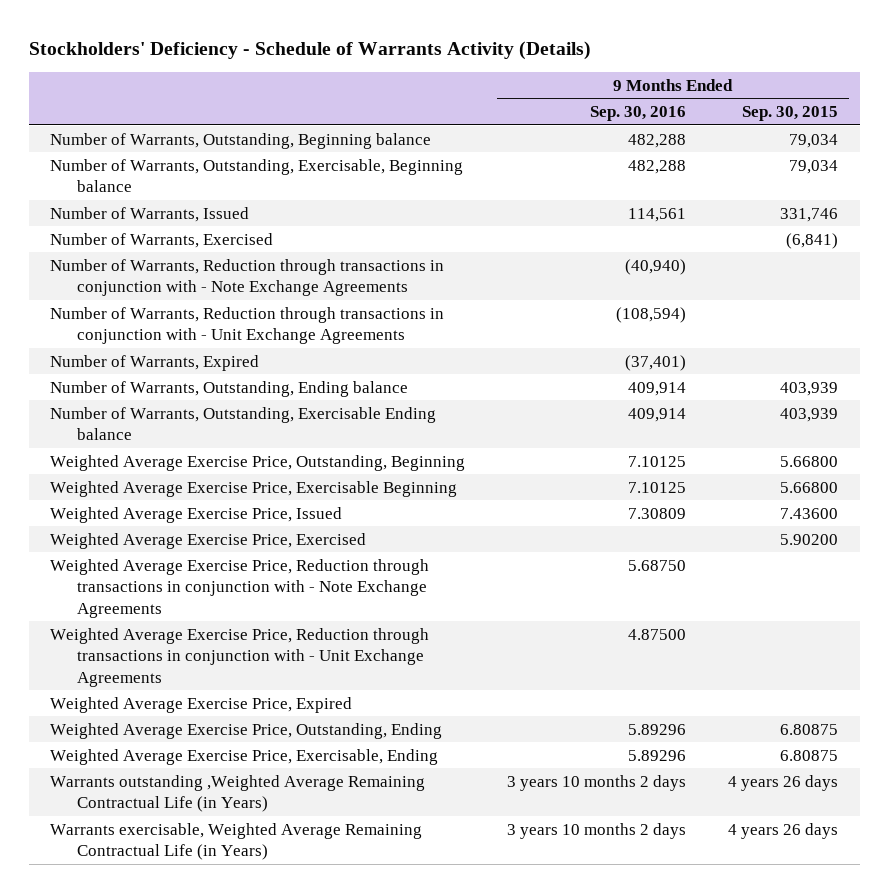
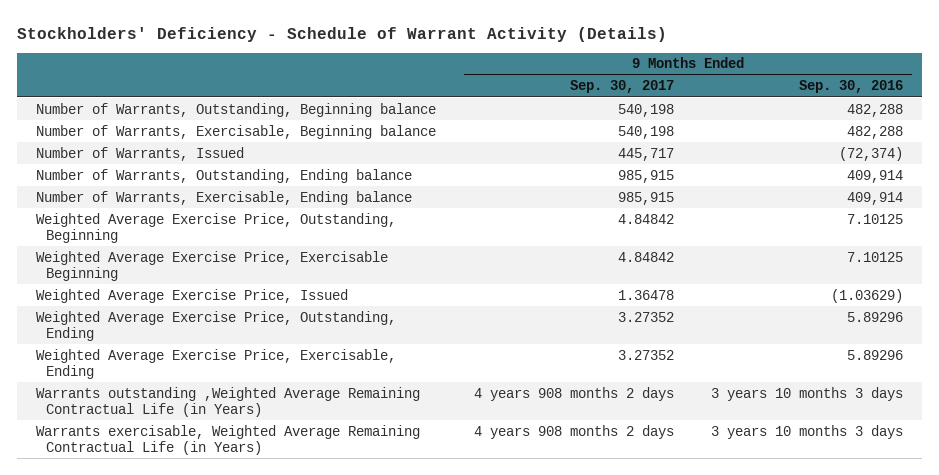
[28,41,591,61] Stockholders' Deficiency - Schedule of Warrants Activity (Details) -> [17,26,668,42] Stockholders' Deficiency - Schedule of Warrant Activity (Details)
[742,106,839,122] Sep. 30, 2015 -> none
none -> [569,80,674,94] Sep. 30, 2017
[49,232,273,248] Number of Warrants, Exercised -> none
[49,258,444,297] Number of Warrants, Reduction through transactions in conjunction with - Note Exchange Agreements -> none
[49,306,444,345] Number of Warrants, Reduction through transactions in conjunction with - Unit Exchange Agreements -> none
[49,354,259,371] Number of Warrants, Expired -> none
[49,158,463,193] Number of Warrants, Outstanding, Exercisable, Beginning balance -> [36,124,437,139] Number of Warrants, Exercisable, Beginning balance
[628,207,687,222] 114,561 -> [839,146,904,161] (72,374)
[49,406,436,441] Number of Warrants, Outstanding, Exercisable Ending balance -> [36,190,413,205] Number of Warrants, Exercisable, Ending balance
[49,532,366,549] Weighted Average Exercise Price, Exercised -> none
[49,558,429,618] Weighted Average Exercise Price, Reduction through transactions in conjunction with - Note Exchange Agreements -> none
[49,627,429,687] Weighted Average Exercise Price, Reduction through transactions in conjunction with - Unit Exchange Agreements -> none
[49,696,352,713] Weighted Average Exercise Price, Expired -> none
[628,507,687,519] 7.30809 -> [831,288,904,303] (1.03629)
[507,774,687,791] 3 years 10 months 2 days -> [711,386,904,401] 3 years 10 months 3 days
[507,822,687,839] 3 years 10 months 2 days -> [711,424,904,439] 3 years 10 months 3 days

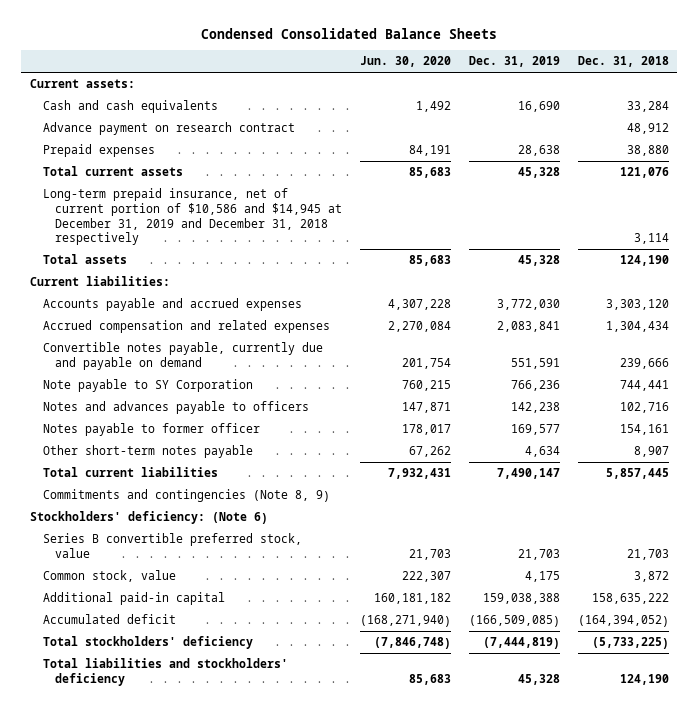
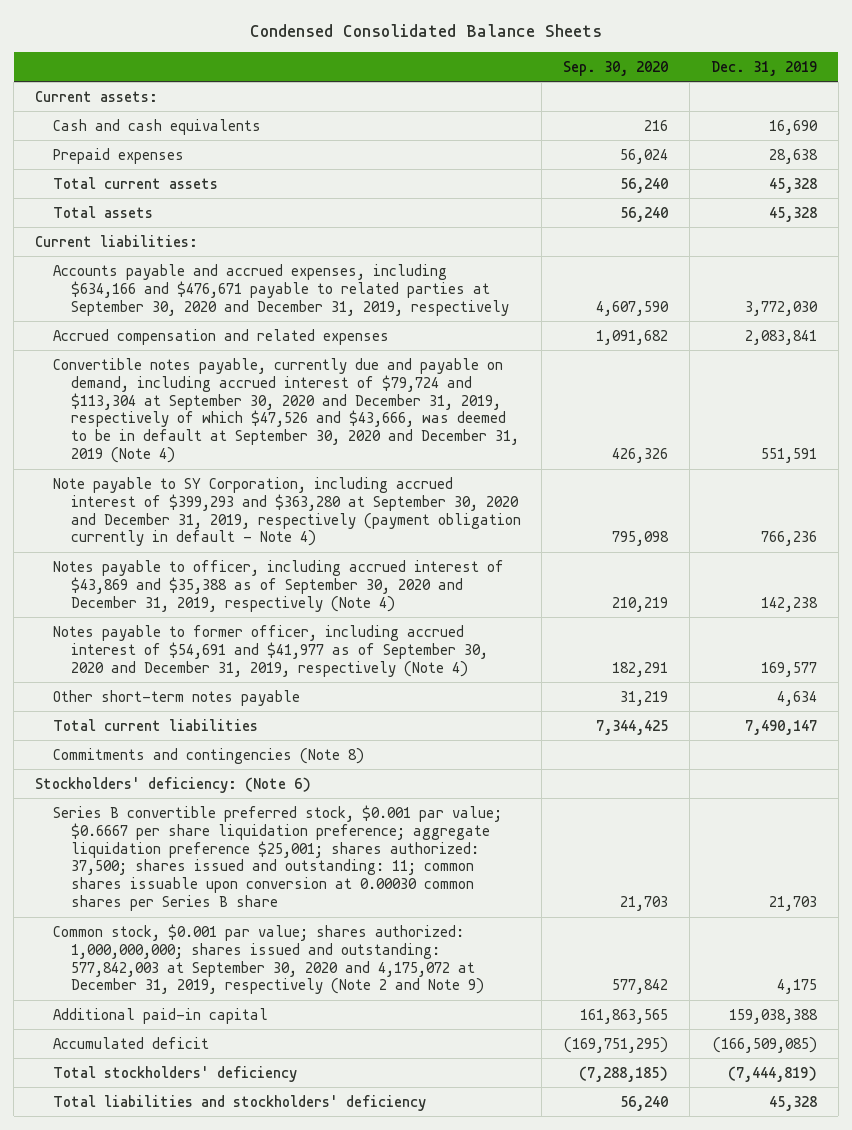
[359,56,451,68] Jun. 30, 2020 -> none
[577,56,669,68] Dec. 31, 2018 -> none
none -> [563,60,669,76] Sep. 30, 2020
[42,122,295,136] Advance payment on research contract -> none
[42,188,343,246] Long-term prepaid insurance, net of current portion of $10,586 and $14,945 at December 31, 2019 and December 31, 2018 respectively -> none
[42,298,302,312] Accounts payable and accrued expenses -> [52,263,509,316] Accounts payable and accrued expenses, including $634,166 and $476,671 payable to related parties at September 30, 2020 and December 31, 2019, respectively
[42,342,323,370] Convertible notes payable, currently due and payable on demand -> [52,357,519,464] Convertible notes payable, currently due and payable on demand, including accrued interest of $79,724 and $113,304 at September 30, 2020 and December 31, 2019, respectively of which $47,526 and $43,666, was deemed to be in default at September 30, 2020 and December 31, 2019 (Note 4)
[42,379,253,393] Note payable to SY Corporation -> [52,476,521,547] Note payable to SY Corporation, including accrued interest of $399,293 and $363,280 at September 30, 2020 and December 31, 2019, respectively (payment obligation currently in default - Note 4)
[42,401,309,415] Notes and advances payable to officers -> [52,559,504,612] Notes payable to officer, including accrued interest of $43,869 and $35,388 as of September 30, 2020 and December 31, 2019, respectively (Note 4)
[42,423,260,437] Notes payable to former officer -> [52,624,488,677] Notes payable to former officer, including accrued interest of $54,691 and $41,977 as of September 30, 2020 and December 31, 2019, respectively (Note 4)
[42,489,330,503] Commitments and contingencies (Note 8, 9) -> [52,747,364,764] Commitments and contingencies (Note 8)
[42,533,302,558] Series B convertible preferred stock, value -> [52,804,502,912] Series B convertible preferred stock, $0.001 par value; $0.6667 per share liquidation preference; aggregate liquidation preference $25,001; shares authorized: 37,500; shares issued and outstanding: 11; common shares issuable upon conversion at 0.00030 common shares per Series B share
[42,570,176,583] Common stock, value -> [52,923,484,995] Common stock, $0.001 par value; shares authorized: 1,000,000,000; shares issued and outstanding: 577,842,003 at September 30, 2020 and 4,175,072 at December 31, 2019, respectively (Note 2 and Note 9)

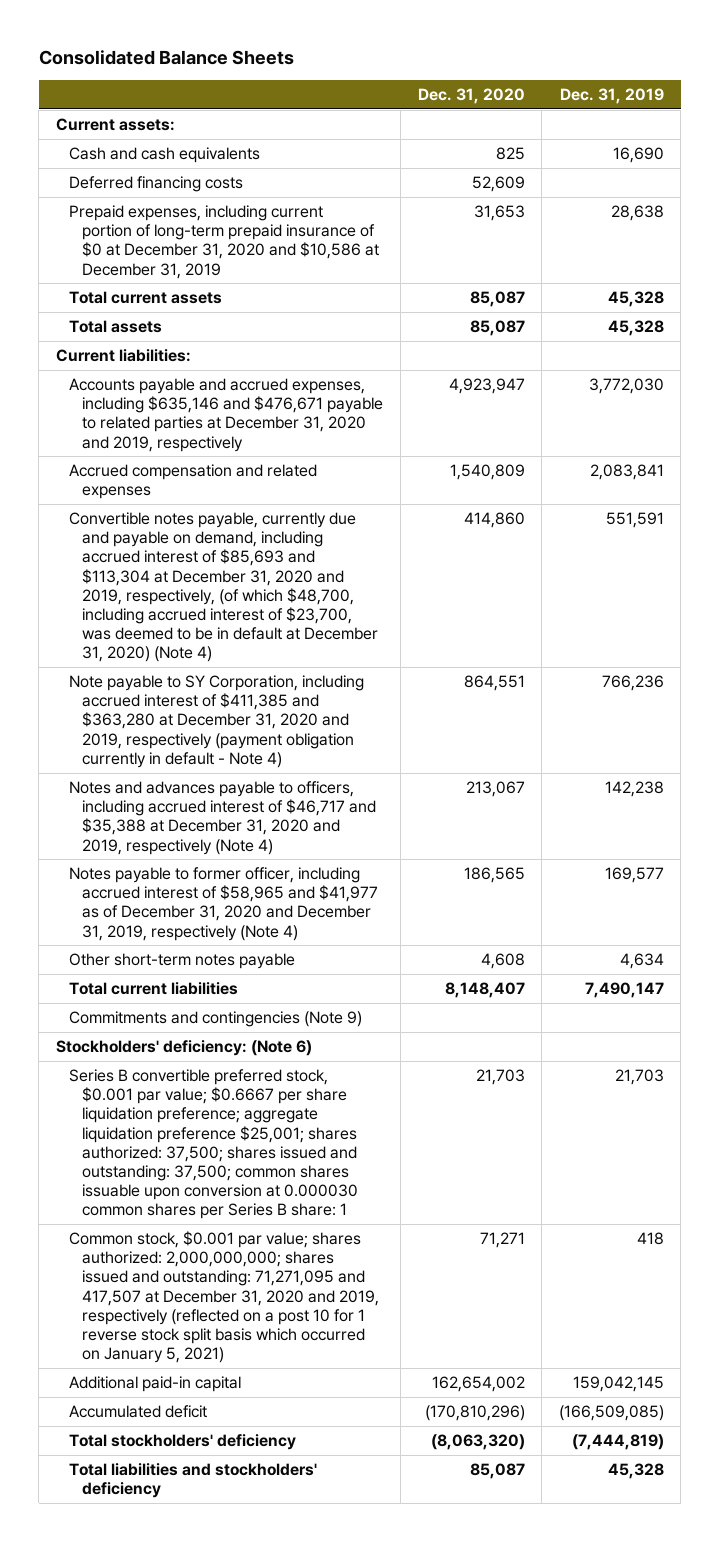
[249,23,602,37] Condensed Consolidated Balance Sheets -> [38,49,294,65] Consolidated Balance Sheets
[563,60,669,76] Sep. 30, 2020 -> none
none -> [417,87,525,104] Dec. 31, 2020
none -> [69,176,244,193] Deferred financing costs
[52,147,184,164] Prepaid expenses -> [69,205,380,279] Prepaid expenses, including current portion of long-term prepaid insurance of $0 at December 31, 2020 and $10,586 at December 31, 2019
[52,263,509,316] Accounts payable and accrued expenses, including $634,166 and $476,671 payable to related parties at September 30, 2020 and December 31, 2019, respectively -> [69,378,384,452] Accounts payable and accrued expenses, including $635,146 and $476,671 payable to related parties at December 31, 2020 and 2019, respectively
[52,357,519,464] Convertible notes payable, currently due and payable on demand, including accrued interest of $79,724 and $113,304 at September 30, 2020 and December 31, 2019, respectively of which $47,526 and $43,666, was deemed to be in default at September 30, 2020 and December 31, 2019 (Note 4) -> [69,512,379,663] Convertible notes payable, currently due and payable on demand, including accrued interest of $85,693 and $113,304 at December 31, 2020 and 2019, respectively, (of which $48,700, including accrued interest of $23,700, was deemed to be in default at December 31, 2020) (Note 4)
[52,476,521,547] Note payable to SY Corporation, including accrued interest of $399,293 and $363,280 at September 30, 2020 and December 31, 2019, respectively (payment obligation currently in default - Note 4) -> [69,675,365,768] Note payable to SY Corporation, including accrued interest of $411,385 and $363,280 at December 31, 2020 and 2019, respectively (payment obligation currently in default - Note 4)
[52,559,504,612] Notes payable to officer, including accrued interest of $43,869 and $35,388 as of September 30, 2020 and December 31, 2019, respectively (Note 4) -> [69,781,377,855] Notes and advances payable to officers, including accrued interest of $46,717 and $35,388 at December 31, 2020 and 2019, respectively (Note 4)
[52,624,488,677] Notes payable to former officer, including accrued interest of $54,691 and $41,977 as of September 30, 2020 and December 31, 2019, respectively (Note 4) -> [69,867,379,941] Notes payable to former officer, including accrued interest of $58,965 and $41,977 as of December 31, 2020 and December 31, 2019, respectively (Note 4)
[52,747,364,764] Commitments and contingencies (Note 8) -> [69,1011,363,1028] Commitments and contingencies (Note 9)
[52,804,502,912] Series B convertible preferred stock, $0.001 par value; $0.6667 per share liquidation preference; aggregate liquidation preference $25,001; shares authorized: 37,500; shares issued and outstanding: 11; common shares issuable upon conversion at 0.00030 common shares per Series B share -> [69,1069,359,1220] Series B convertible preferred stock, $0.001 par value; $0.6667 per share liquidation preference; aggregate liquidation preference $25,001; shares authorized: 37,500; shares issued and outstanding: 37,500; common shares issuable upon conversion at 0.000030 common shares per Series B share: 1
[52,923,484,995] Common stock, $0.001 par value; shares authorized: 1,000,000,000; shares issued and outstanding: 577,842,003 at September 30, 2020 and 4,175,072 at December 31, 2019, respectively (Note 2 and Note 9) -> [69,1231,380,1364] Common stock, $0.001 par value; shares authorized: 2,000,000,000; shares issued and outstanding: 71,271,095 and 417,507 at December 31, 2020 and 2019, respectively (reflected on a post 10 for 1 reverse stock split basis which occurred on January 5, 2021)
[776,979,817,995] 4,175 -> [636,1232,664,1246] 418
[728,1008,818,1024] 159,038,388 -> [572,1376,664,1393] 159,042,145

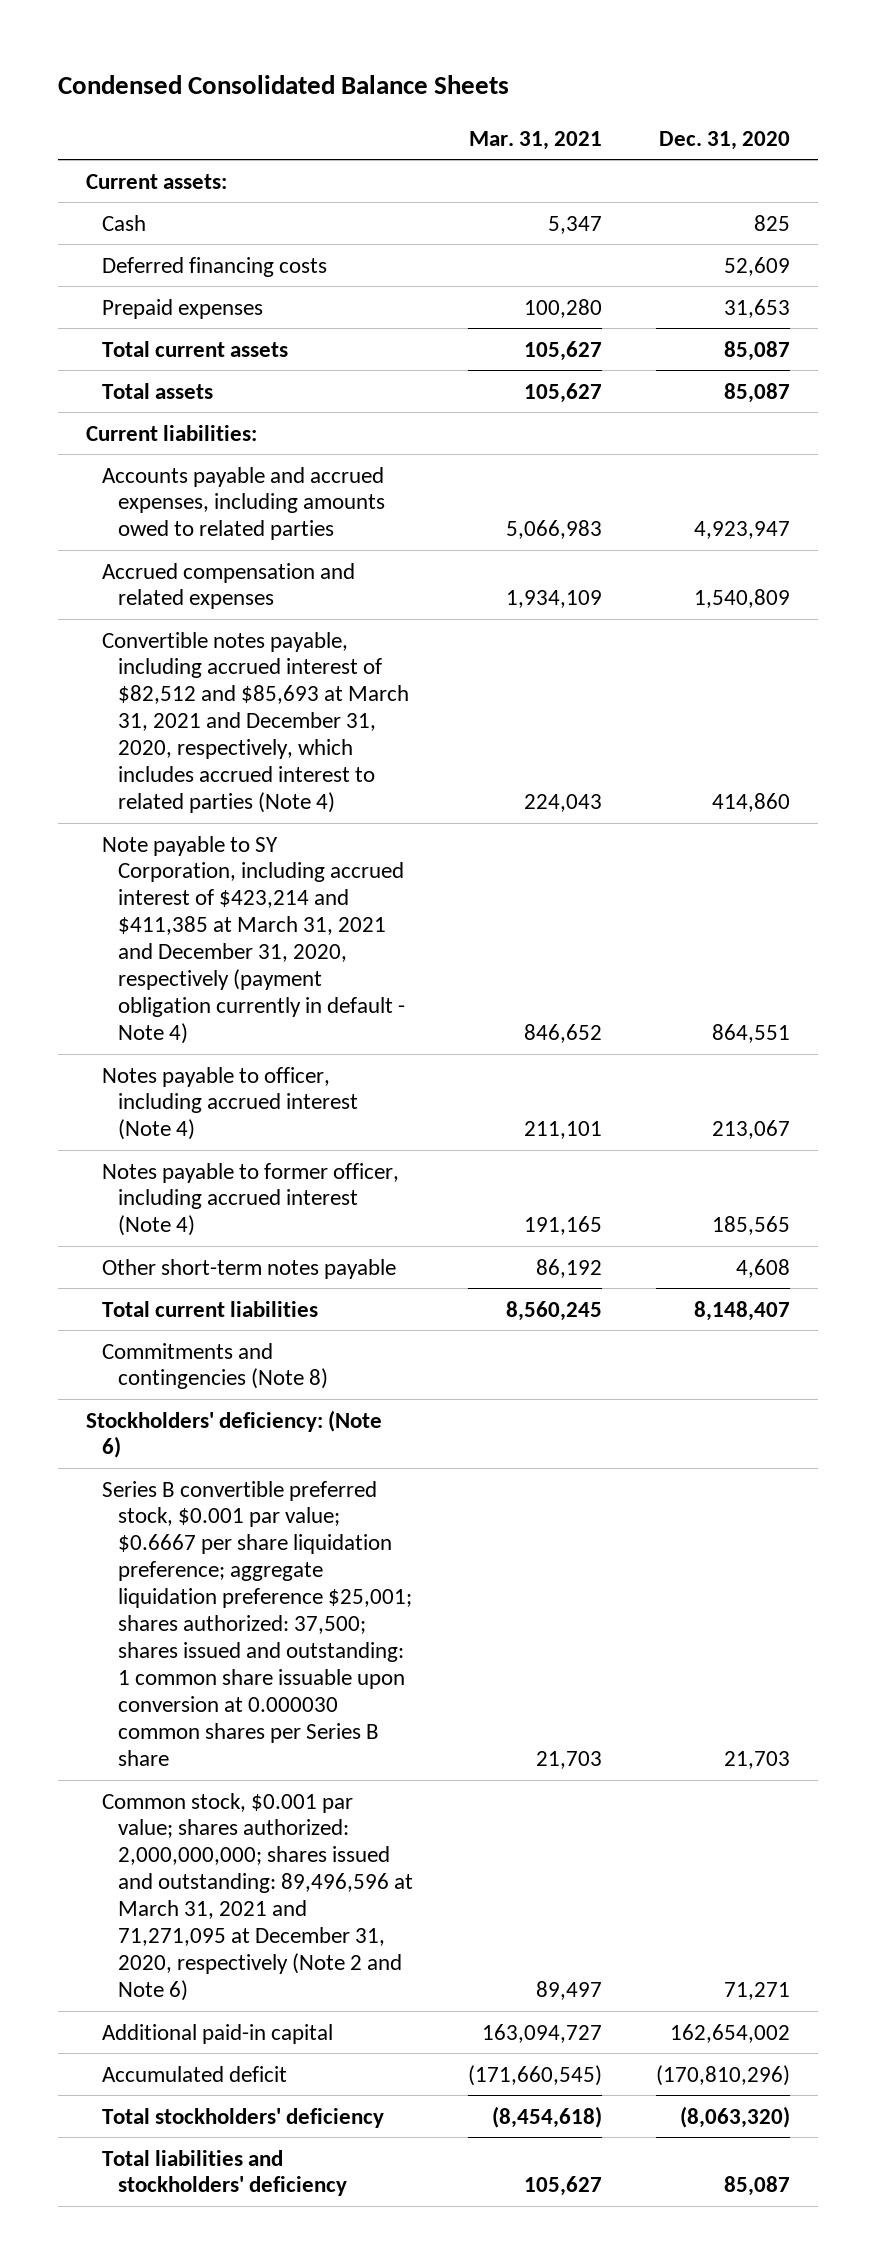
[38,49,294,65] Consolidated Balance Sheets -> [58,75,510,95] Condensed Consolidated Balance Sheets
[559,87,664,104] Dec. 31, 2019 -> none
none -> [468,130,602,150] Mar. 31, 2021
[69,147,261,164] Cash and cash equivalents -> [101,214,146,231] Cash
[69,205,380,279] Prepaid expenses, including current portion of long-term prepaid insurance of $0 at December 31, 2020 and $10,586 at December 31, 2019 -> [101,298,263,319] Prepaid expenses
[69,378,384,452] Accounts payable and accrued expenses, including $635,146 and $476,671 payable to related parties at December 31, 2020 and 2019, respectively -> [101,466,386,541] Accounts payable and accrued expenses, including amounts owed to related parties
[69,512,379,663] Convertible notes payable, currently due and payable on demand, including accrued interest of $85,693 and $113,304 at December 31, 2020 and 2019, respectively, (of which $48,700, including accrued interest of $23,700, was deemed to be in default at December 31, 2020) (Note 4) -> [101,631,410,814] Convertible notes payable, including accrued interest of $82,512 and $85,693 at March 31, 2021 and December 31, 2020, respectively, which includes accrued interest to related parties (Note 4)
[69,675,365,768] Note payable to SY Corporation, including accrued interest of $411,385 and $363,280 at December 31, 2020 and 2019, respectively (payment obligation currently in default - Note 4) -> [101,835,406,1045] Note payable to SY Corporation, including accrued interest of $423,214 and $411,385 at March 31, 2021 and December 31, 2020, respectively (payment obligation currently in default - Note 4)
[69,781,377,855] Notes and advances payable to officers, including accrued interest of $46,717 and $35,388 at December 31, 2020 and 2019, respectively (Note 4) -> [101,1066,359,1141] Notes payable to officer, including accrued interest (Note 4)
[69,867,379,941] Notes payable to former officer, including accrued interest of $58,965 and $41,977 as of December 31, 2020 and December 31, 2019, respectively (Note 4) -> [101,1162,399,1237] Notes payable to former officer, including accrued interest (Note 4)
[463,867,525,884] 186,565 -> [712,1216,791,1236] 185,565
[69,1011,363,1028] Commitments and contingencies (Note 9) -> [101,1342,329,1390] Commitments and contingencies (Note 8)
[69,1069,359,1220] Series B convertible preferred stock, $0.001 par value; $0.6667 per share liquidation preference; aggregate liquidation preference $25,001; shares authorized: 37,500; shares issued and outstanding: 37,500; common shares issuable upon conversion at 0.000030 common shares per Series B share: 1 -> [101,1480,413,1766] Series B convertible preferred stock, $0.001 par value; $0.6667 per share liquidation preference; aggregate liquidation preference $25,001; shares authorized: 37,500; shares issued and outstanding: 1 common share issuable upon conversion at 0.000030 common shares per Series B share
[69,1231,380,1364] Common stock, $0.001 par value; shares authorized: 2,000,000,000; shares issued and outstanding: 71,271,095 and 417,507 at December 31, 2020 and 2019, respectively (reflected on a post 10 for 1 reverse stock split basis which occurred on January 5, 2021) -> [101,1792,414,2002] Common stock, $0.001 par value; shares authorized: 2,000,000,000; shares issued and outstanding: 89,496,596 at March 31, 2021 and 71,271,095 at December 31, 2020, respectively (Note 2 and Note 6)

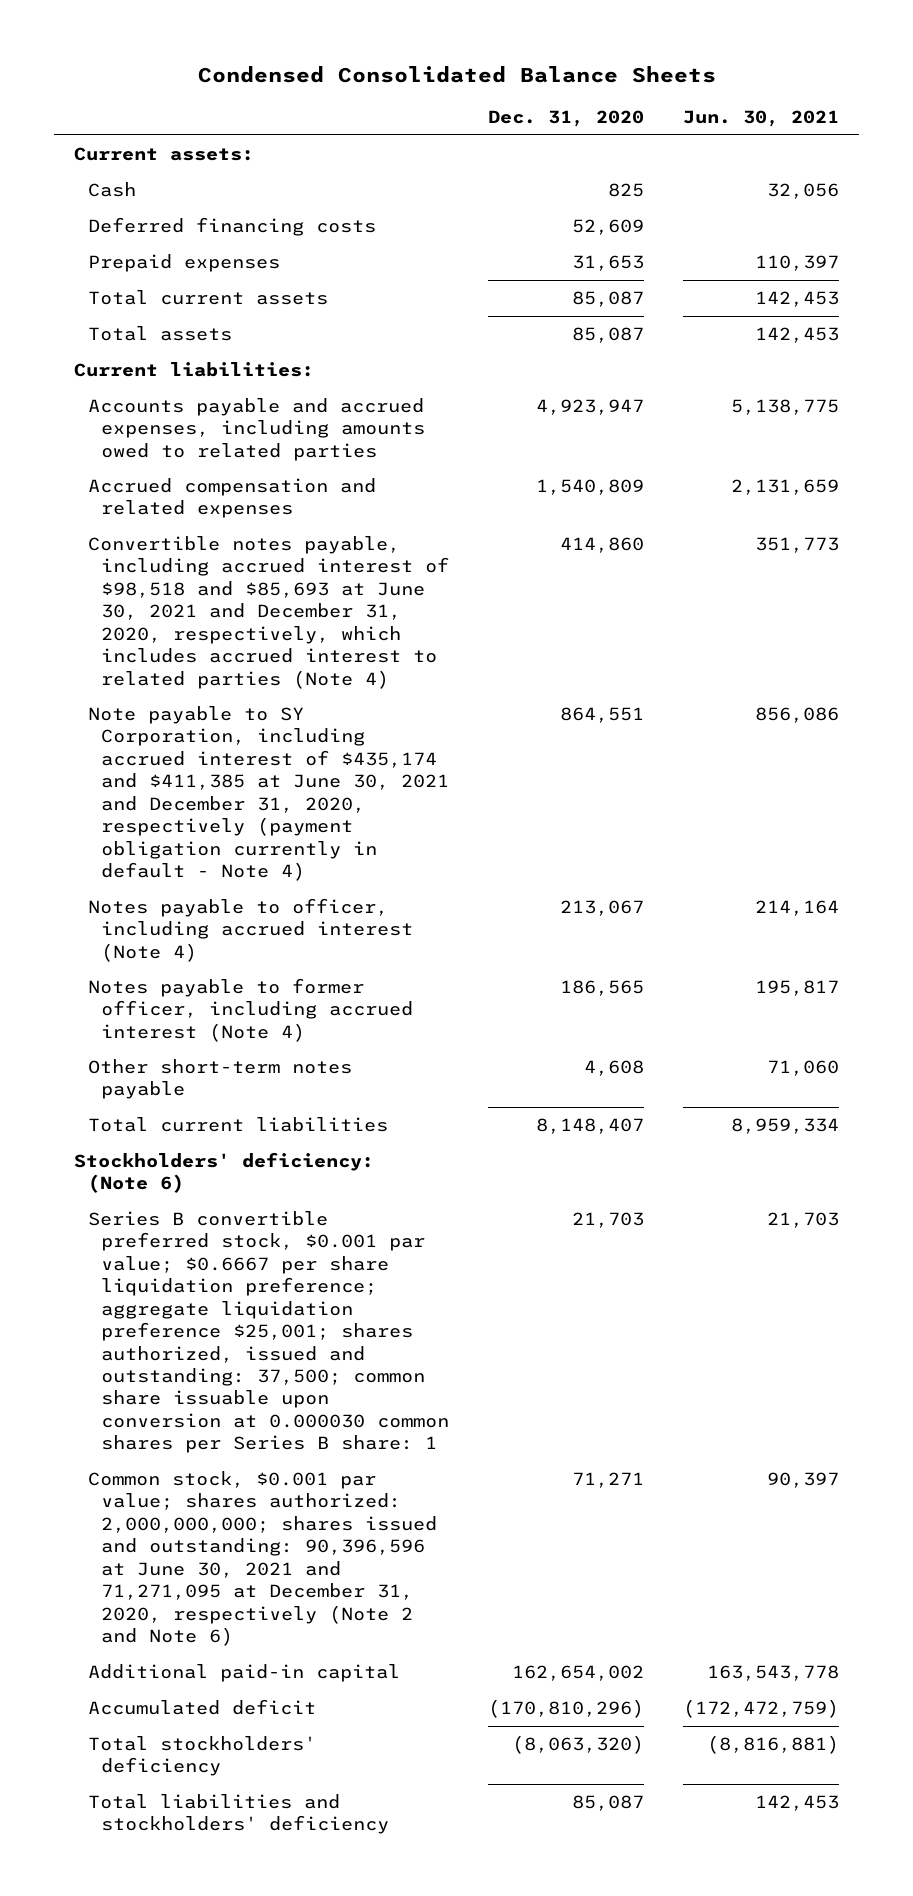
[468,130,602,150] Mar. 31, 2021 -> none
none -> [683,110,840,128] Jun. 30, 2021
[101,631,410,814] Convertible notes payable, including accrued interest of $82,512 and $85,693 at March 31, 2021 and December 31, 2020, respectively, which includes accrued interest to related parties (Note 4) -> [87,535,450,689] Convertible notes payable, including accrued interest of $98,518 and $85,693 at June 30, 2021 and December 31, 2020, respectively, which includes accrued interest to related parties (Note 4)
[101,835,406,1045] Note payable to SY Corporation, including accrued interest of $423,214 and $411,385 at March 31, 2021 and December 31, 2020, respectively (payment obligation currently in default - Note 4) -> [87,705,450,882] Note payable to SY Corporation, including accrued interest of $435,174 and $411,385 at June 30, 2021 and December 31, 2020, respectively (payment obligation currently in default - Note 4)
[712,1216,791,1236] 185,565 -> [560,979,645,996] 186,565
[101,1342,329,1390] Commitments and contingencies (Note 8) -> none
[101,1480,413,1766] Series B convertible preferred stock, $0.001 par value; $0.6667 per share liquidation preference; aggregate liquidation preference $25,001; shares authorized: 37,500; shares issued and outstanding: 1 common share issuable upon conversion at 0.000030 common shares per Series B share -> [87,1210,450,1454] Series B convertible preferred stock, $0.001 par value; $0.6667 per share liquidation preference; aggregate liquidation preference $25,001; shares authorized, issued and outstanding: 37,500; common share issuable upon conversion at 0.000030 common shares per Series B share: 1
[101,1792,414,2002] Common stock, $0.001 par value; shares authorized: 2,000,000,000; shares issued and outstanding: 89,496,596 at March 31, 2021 and 71,271,095 at December 31, 2020, respectively (Note 2 and Note 6) -> [87,1470,438,1647] Common stock, $0.001 par value; shares authorized: 2,000,000,000; shares issued and outstanding: 90,396,596 at June 30, 2021 and 71,271,095 at December 31, 2020, respectively (Note 2 and Note 6)

